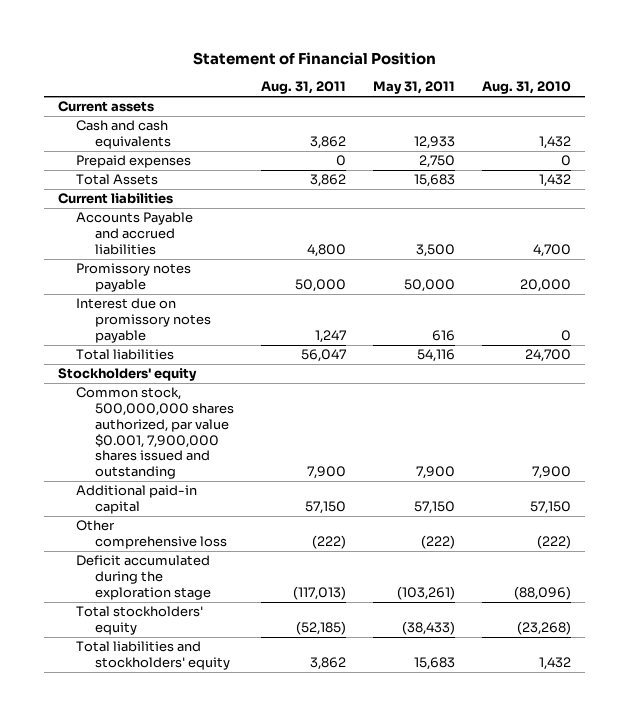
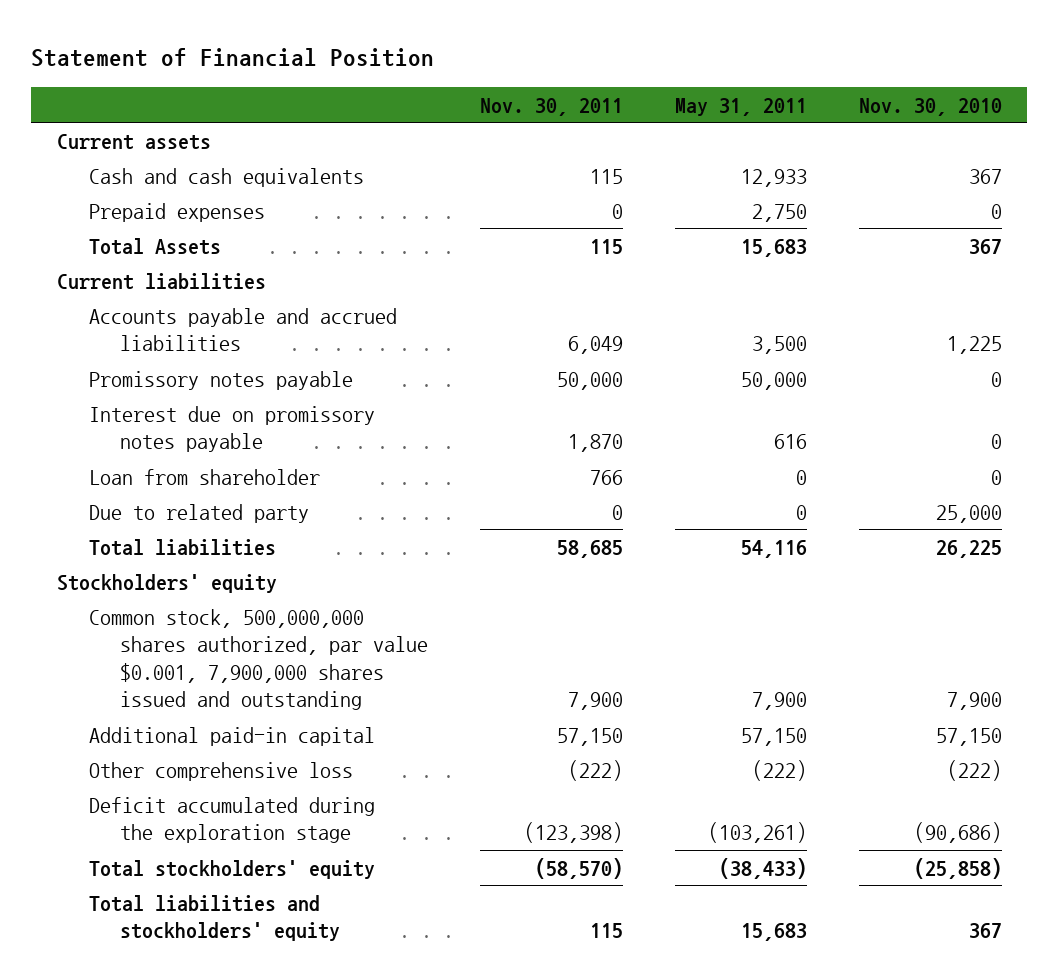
[260,81,346,95] Aug. 31, 2011 -> none
[482,81,572,95] Aug. 31, 2010 -> none
none -> [479,97,623,116] Nov. 30, 2011
none -> [858,97,1002,116] Nov. 30, 2010
[76,212,194,255] Accounts Payable and accrued liabilities -> [88,307,397,352] Accounts payable and accrued liabilities
none -> [88,468,320,485] Loan from shareholder
none -> [88,503,309,523] Due to related party

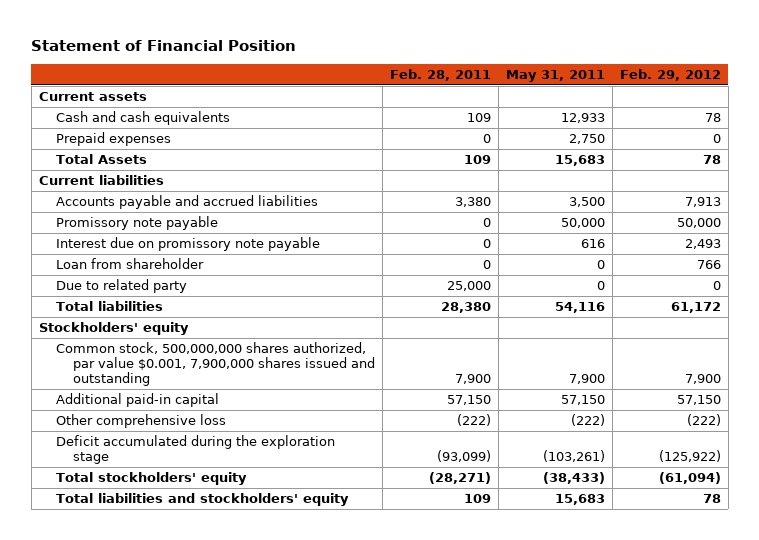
[479,97,623,116] Nov. 30, 2011 -> none
[858,97,1002,116] Nov. 30, 2010 -> none
none -> [389,68,491,81] Feb. 28, 2011
none -> [619,68,721,81] Feb. 29, 2012
[88,370,353,390] Promissory notes payable -> [55,216,218,231] Promissory note payable
[88,405,375,453] Interest due on promissory notes payable -> [55,237,320,252] Interest due on promissory note payable

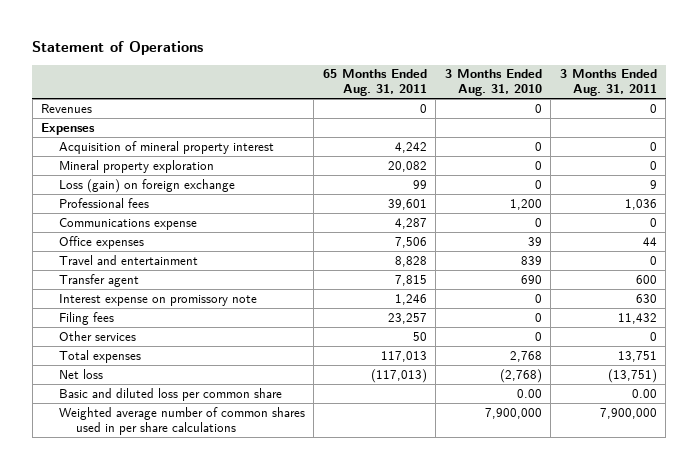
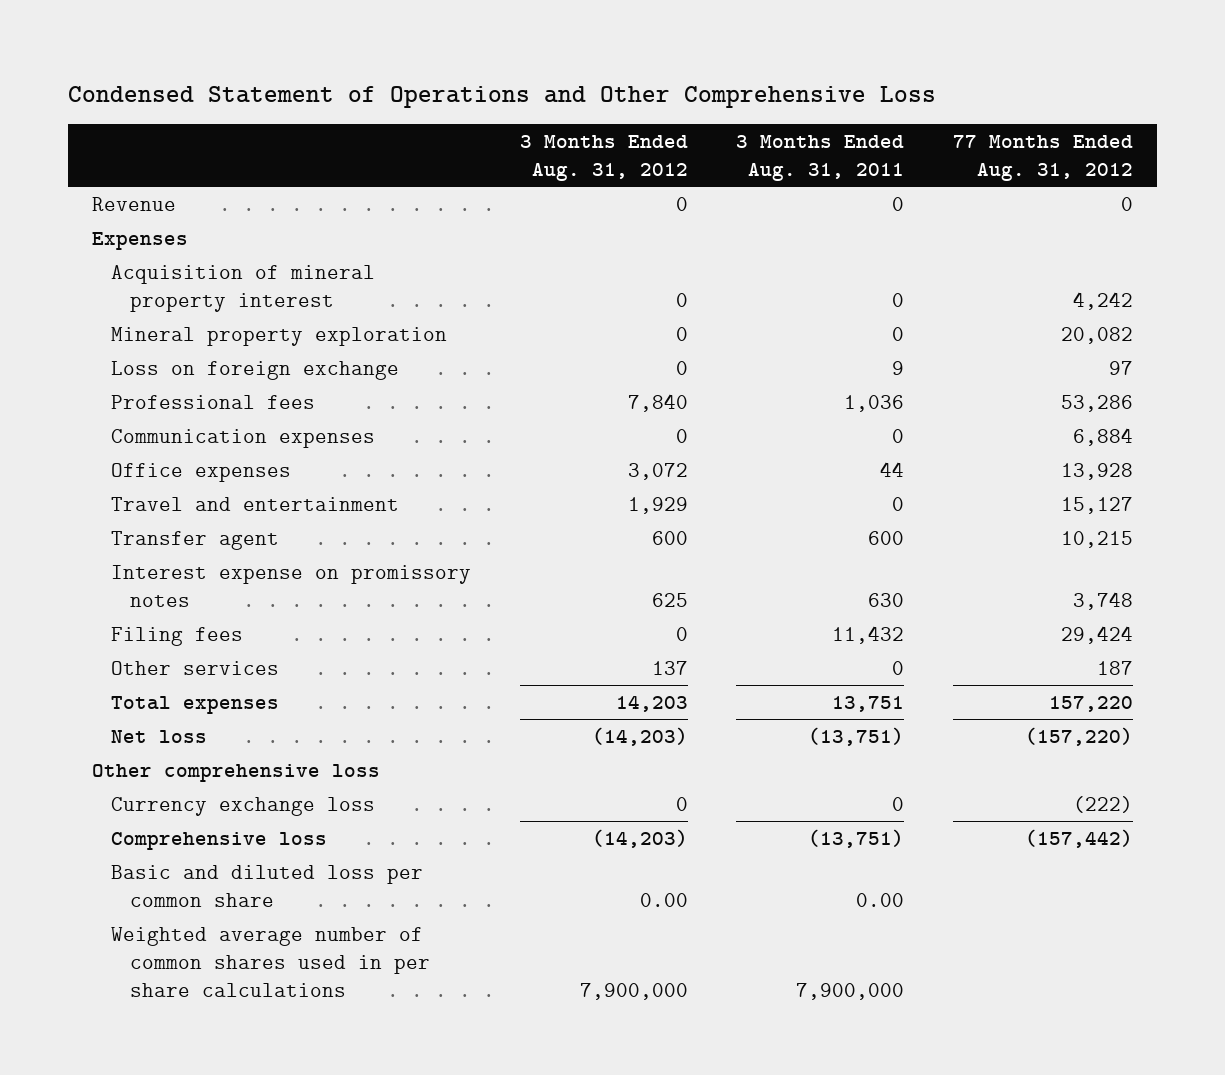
[32,40,204,55] Statement of Operations -> [68,86,937,109] Condensed Statement of Operations and Other Comprehensive Loss
[322,69,427,97] 65 Months Ended Aug. 31, 2011 -> none
[444,69,542,97] 3 Months Ended Aug. 31, 2010 -> none
none -> [519,134,688,182] 3 Months Ended Aug. 31, 2012
none -> [952,134,1133,182] 77 Months Ended Aug. 31, 2012
[41,103,93,113] Revenues -> [92,196,177,211] Revenue
[58,178,235,193] Loss (gain) on foreign exchange -> [111,360,400,380] Loss on foreign exchange
[58,217,197,230] Communications expense -> [111,428,376,448] Communication expenses
[58,293,257,306] Interest expense on promissory note -> [111,564,472,607] Interest expense on promissory notes
none -> [92,763,381,782] Other comprehensive loss
none -> [111,796,376,816] Currency exchange loss
none -> [111,831,328,850] Comprehensive loss

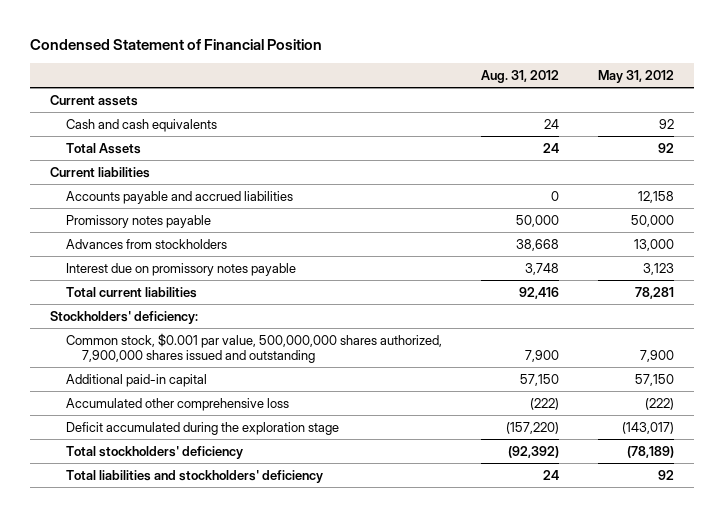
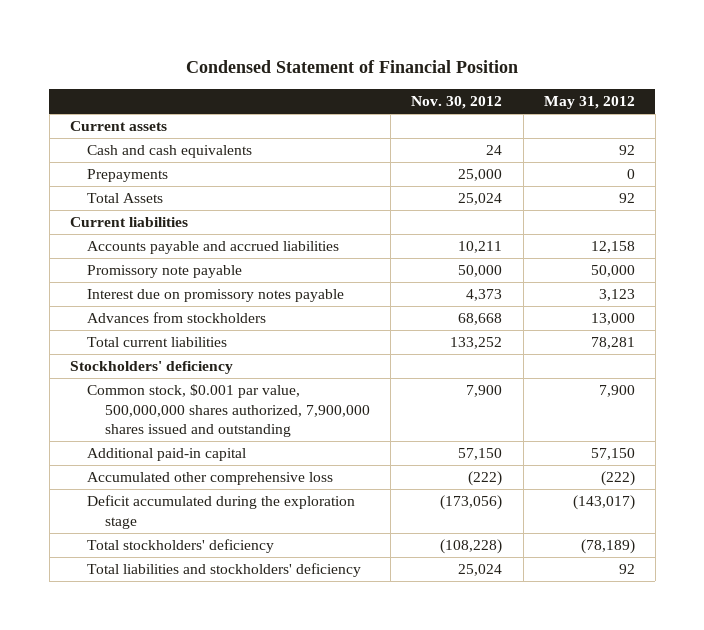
[480,70,559,84] Aug. 31, 2012 -> none
none -> [411,96,503,110] Nov. 30, 2012
none -> [87,169,169,183] Prepayments
[65,214,211,228] Promissory notes payable -> [87,265,243,279] Promissory note payable
[65,238,227,249] Advances from stockholders -> [87,312,267,324] Advances from stockholders
[49,310,198,324] Stockholders' deficiency: -> [69,361,233,375] Stockholders' deficiency

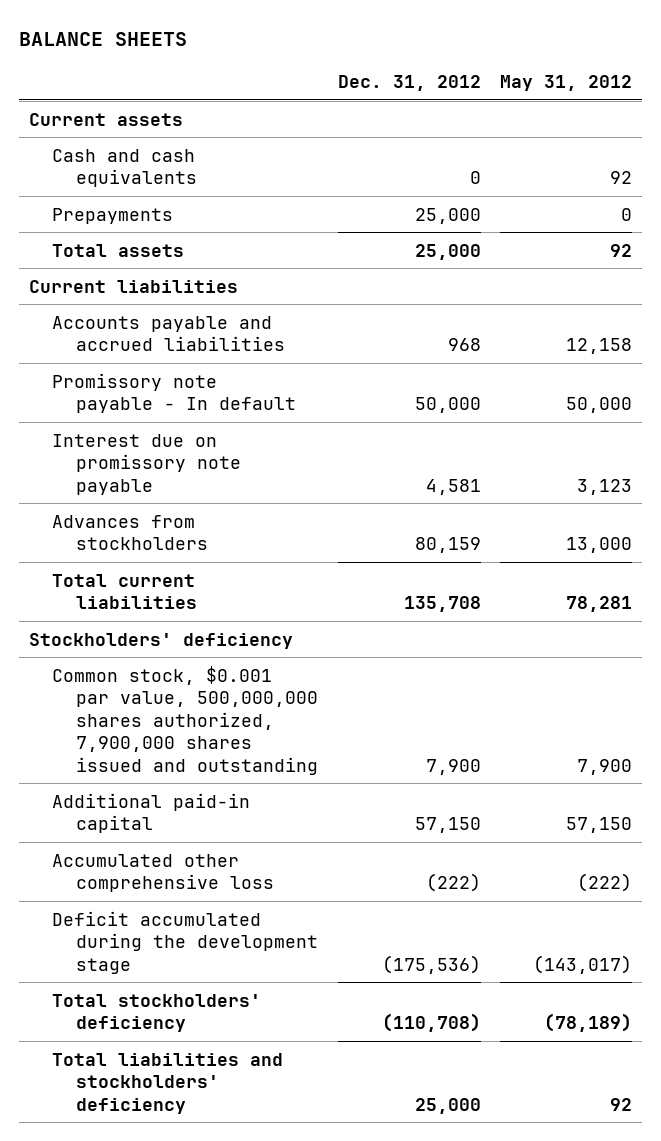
[186,60,519,74] Condensed Statement of Financial Position -> [19,32,188,47] BALANCE SHEETS
[411,96,503,110] Nov. 30, 2012 -> none
none -> [337,75,481,92] Dec. 31, 2012
[87,193,164,204] Total Assets -> [52,243,185,257] Total assets
[87,265,243,279] Promissory note payable -> [52,372,297,414] Promissory note payable - In default
[87,289,345,303] Interest due on promissory notes payable -> [52,433,242,495] Interest due on promissory note payable
[87,495,356,529] Deficit accumulated during the exploration stage -> [52,910,319,974] Deficit accumulated during the development stage

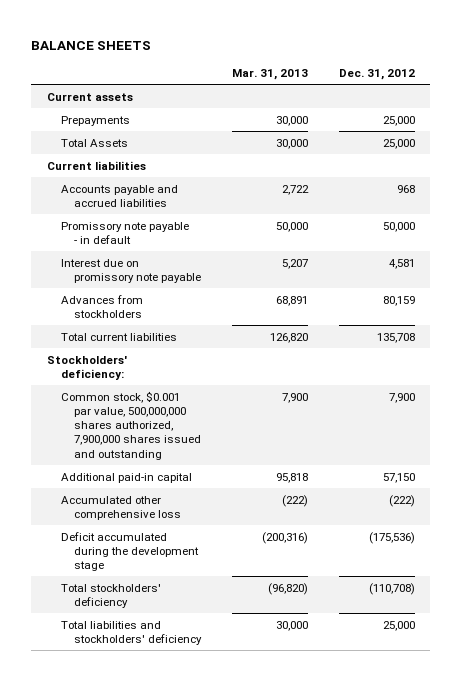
[500,75,633,92] May 31, 2012 -> none
none -> [232,68,309,80] Mar. 31, 2013
[52,148,198,188] Cash and cash equivalents -> none
[52,243,185,257] Total assets -> [60,138,128,147] Total Assets
[52,372,297,414] Promissory note payable - In default -> [60,221,189,244] Promissory note payable - in default
[28,632,293,649] Stockholders' deficiency -> [46,355,127,380] Stockholders' deficiency:

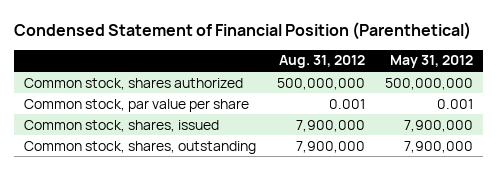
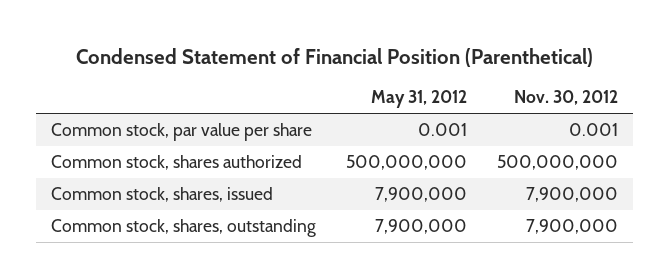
[278,55,365,69] Aug. 31, 2012 -> none
none -> [513,90,618,106] Nov. 30, 2012
[24,77,244,90] Common stock, shares authorized -> [51,155,303,171] Common stock, shares authorized

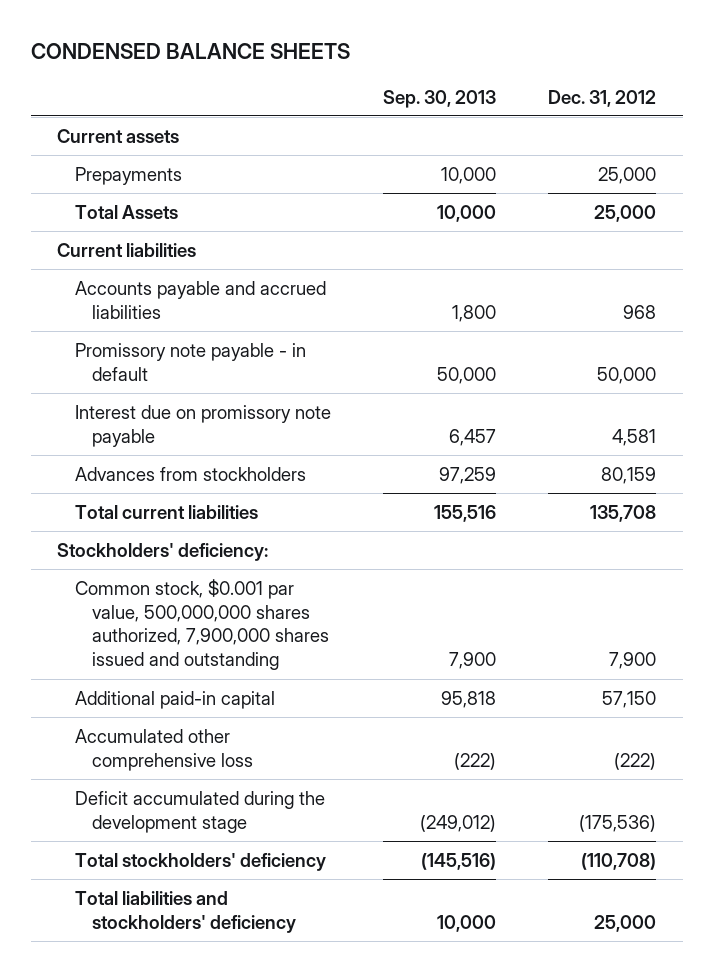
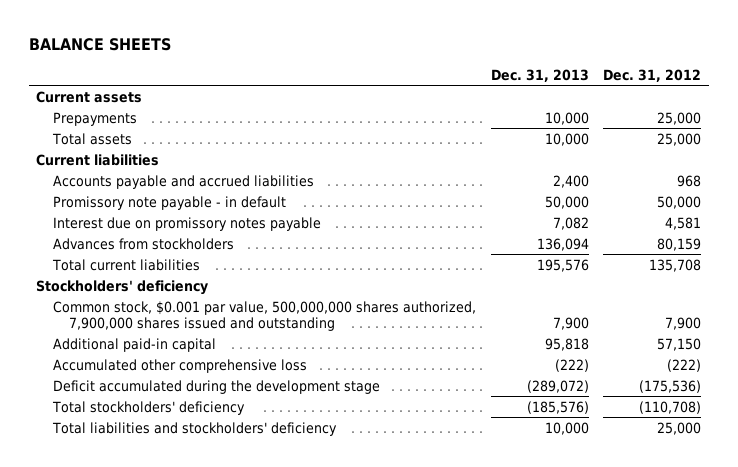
[30,43,350,60] CONDENSED BALANCE SHEETS -> [28,38,171,52] BALANCE SHEETS
[382,89,496,108] Sep. 30, 2013 -> none
none -> [490,68,589,82] Dec. 31, 2013
[74,204,178,219] Total Assets -> [51,132,132,145] Total assets
[74,404,331,447] Interest due on promissory note payable -> [52,216,321,231] Interest due on promissory notes payable
[56,542,268,561] Stockholders' deficiency: -> [36,279,209,295] Stockholders' deficiency

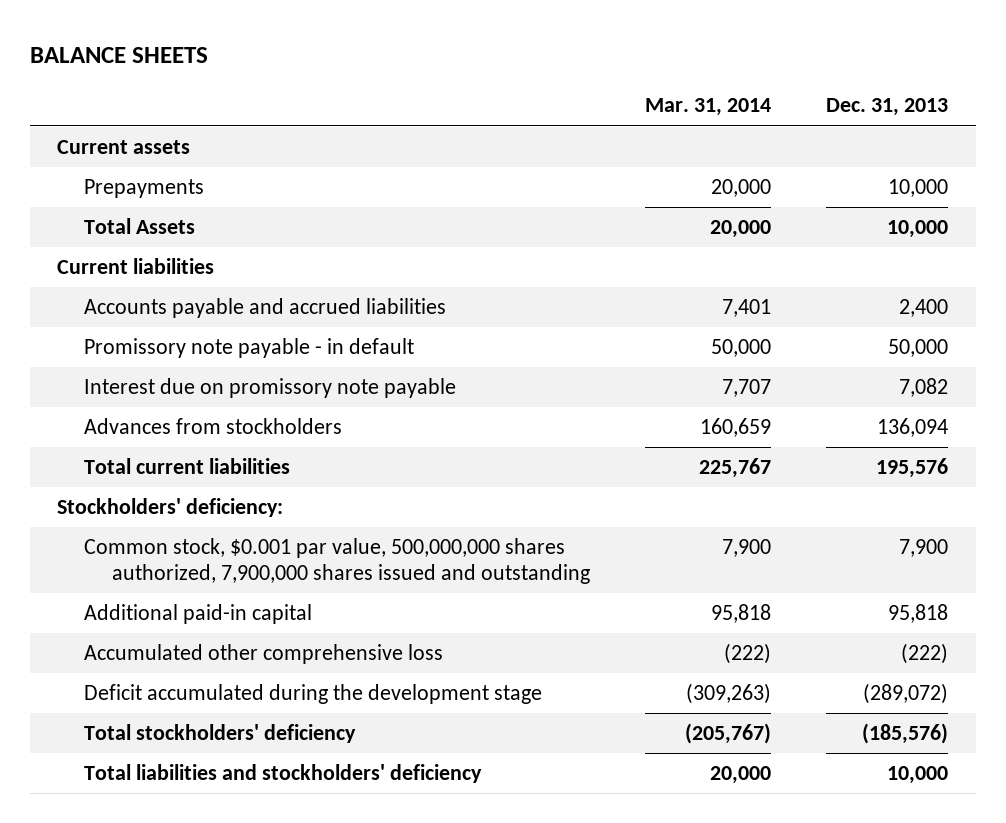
[603,68,702,82] Dec. 31, 2012 -> none
none -> [644,98,771,117] Mar. 31, 2014
[51,132,132,145] Total assets -> [84,218,196,235] Total Assets
[52,216,321,231] Interest due on promissory notes payable -> [84,378,457,399] Interest due on promissory note payable
[36,279,209,295] Stockholders' deficiency -> [57,498,284,518] Stockholders' deficiency:

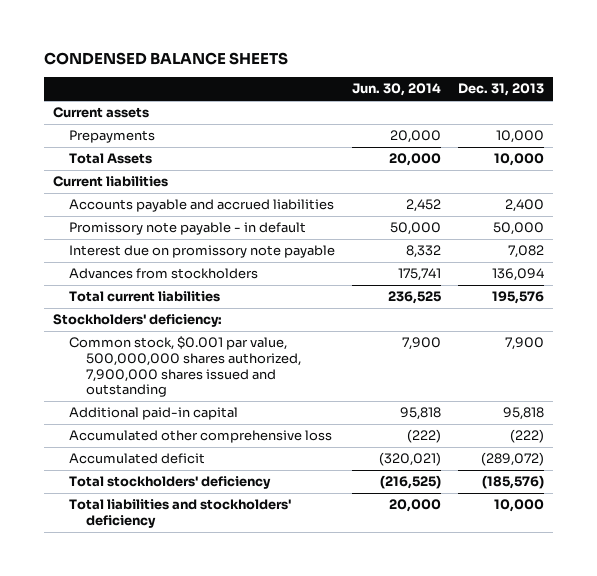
[29,47,208,64] BALANCE SHEETS -> [43,52,288,66] CONDENSED BALANCE SHEETS
[644,98,771,117] Mar. 31, 2014 -> none
none -> [352,83,442,97] Jun. 30, 2014
[84,684,543,705] Deficit accumulated during the development stage -> [69,453,206,465] Accumulated deficit

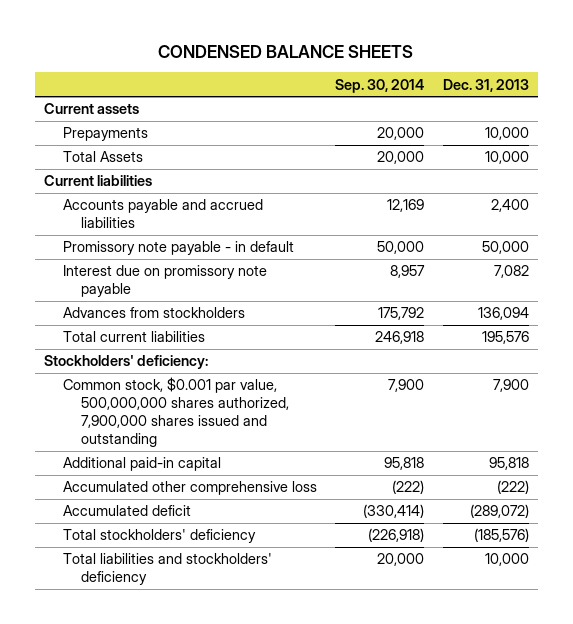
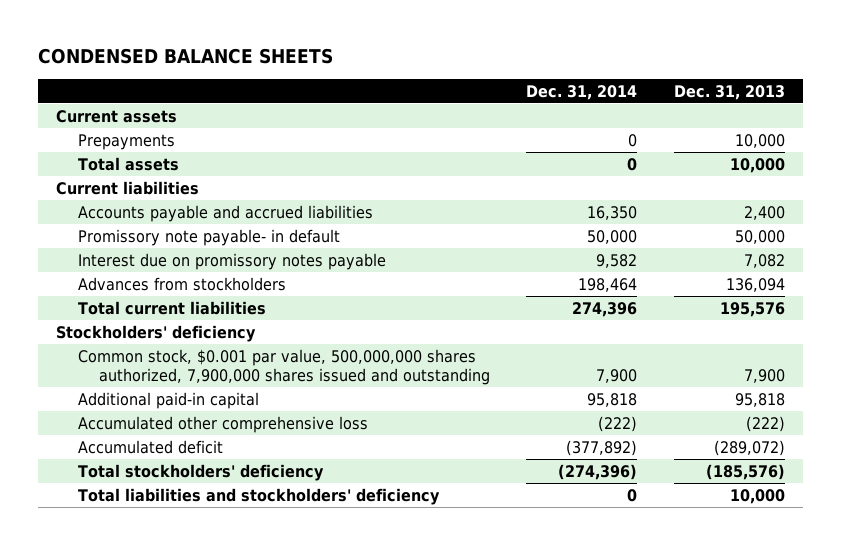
[335,78,425,93] Sep. 30, 2014 -> none
none -> [526,84,638,100] Dec. 31, 2014
[62,151,143,163] Total Assets -> [77,156,179,171] Total assets
[62,241,294,256] Promissory note payable - in default -> [77,228,340,246] Promissory note payable- in default
[62,265,267,298] Interest due on promissory note payable -> [77,252,386,270] Interest due on promissory notes payable
[44,355,209,370] Stockholders' deficiency: -> [56,324,257,342] Stockholders' deficiency

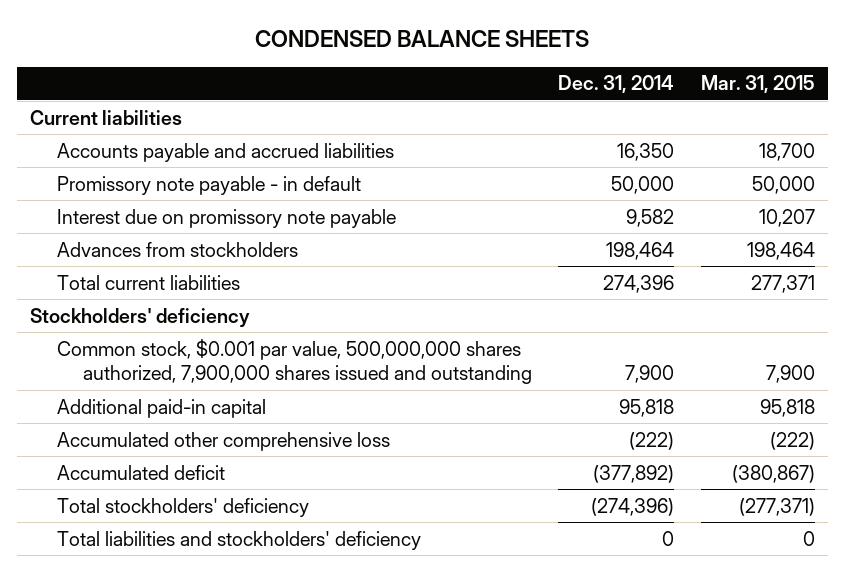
[674,84,786,100] Dec. 31, 2013 -> none
none -> [700,75,815,94] Mar. 31, 2015
[56,109,178,123] Current assets -> none
[77,133,175,150] Prepayments -> none
[77,156,179,171] Total assets -> none
[77,228,340,246] Promissory note payable- in default -> [56,175,361,195] Promissory note payable - in default
[77,252,386,270] Interest due on promissory notes payable -> [56,208,396,228] Interest due on promissory note payable

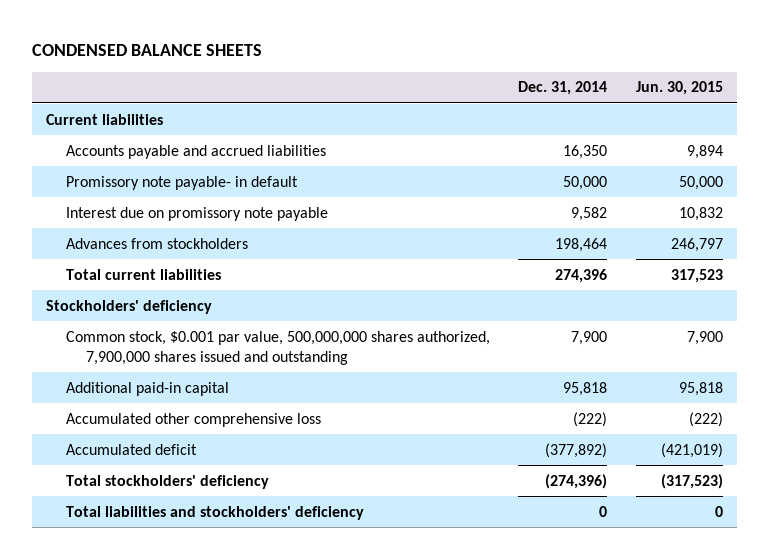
[700,75,815,94] Mar. 31, 2015 -> none
none -> [635,81,723,96] Jun. 30, 2015
[56,175,361,195] Promissory note payable - in default -> [65,175,298,190] Promissory note payable- in default

